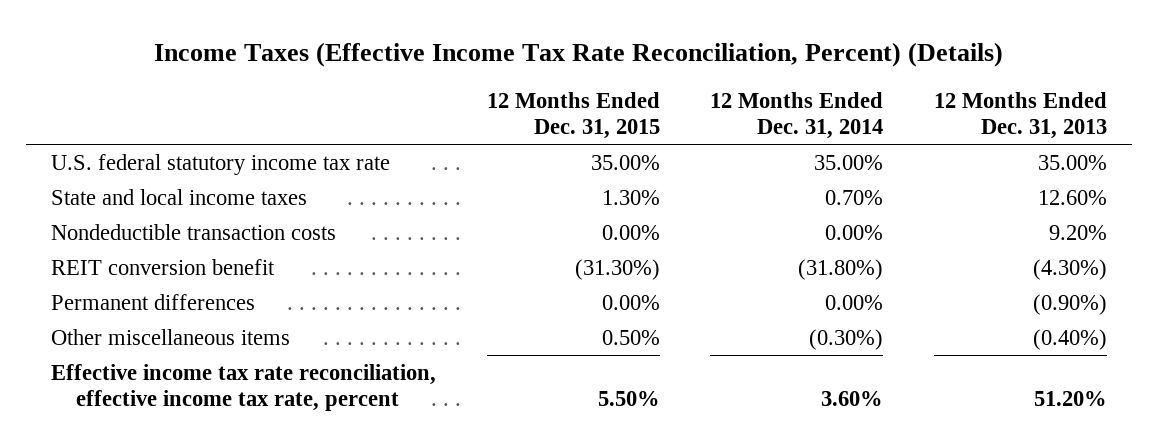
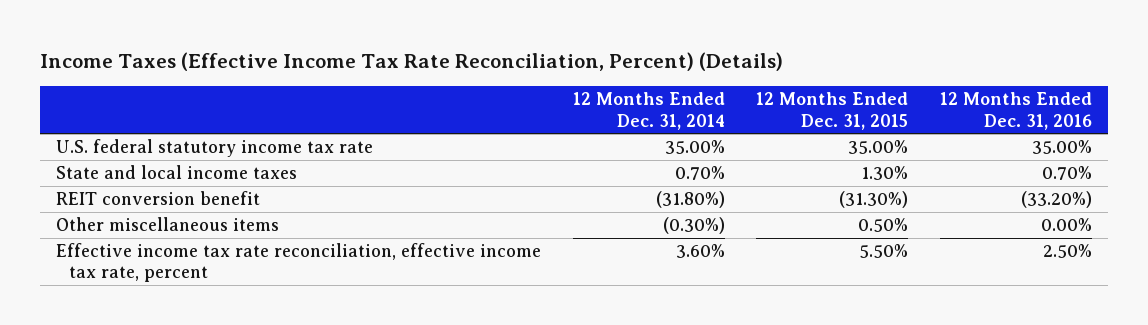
[933,92,1107,139] 12 Months Ended Dec. 31, 2013 -> none
none -> [939,92,1092,130] 12 Months Ended Dec. 31, 2016
[51,223,337,240] Nondeductible transaction costs -> none
[51,293,256,310] Permanent differences -> none

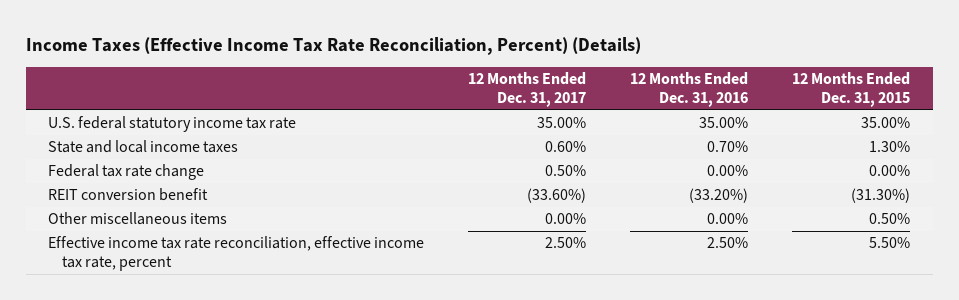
[572,92,725,130] 12 Months Ended Dec. 31, 2014 -> none
none -> [468,72,587,108] 12 Months Ended Dec. 31, 2017
none -> [48,164,205,181] Federal tax rate change

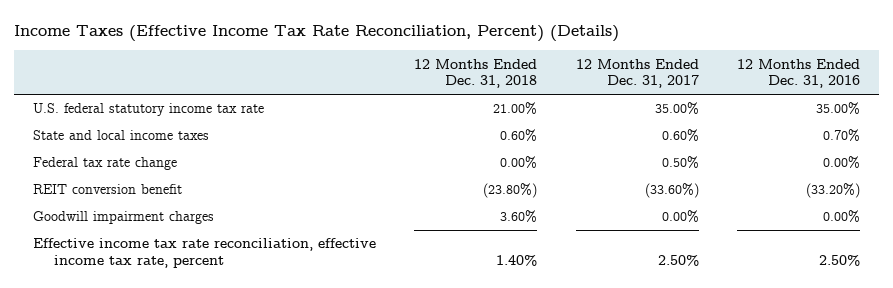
[792,72,911,108] 12 Months Ended Dec. 31, 2015 -> none
none -> [414,58,538,89] 12 Months Ended Dec. 31, 2018
[48,212,228,226] Other miscellaneous items -> none
none -> [33,211,215,225] Goodwill impairment charges

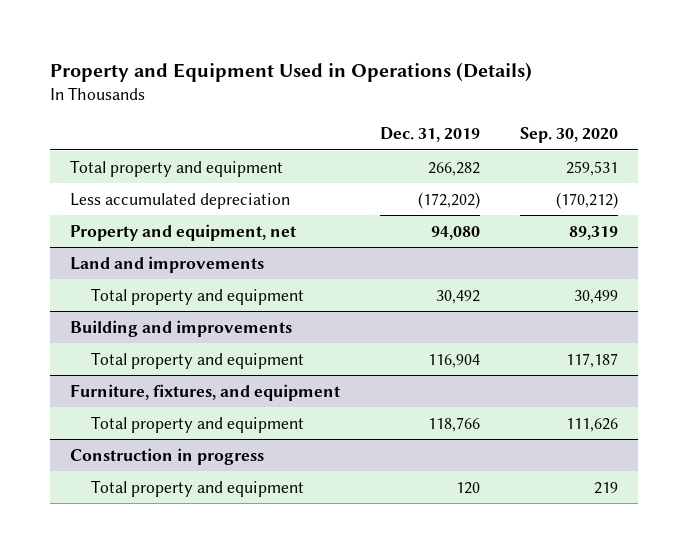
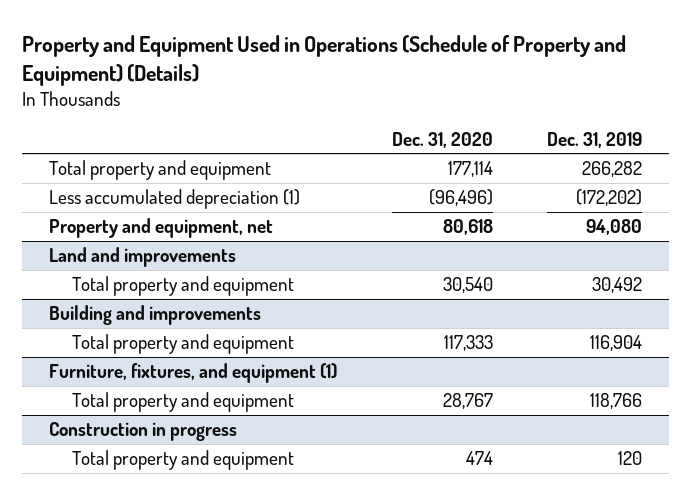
[49,61,532,82] Property and Equipment Used in Operations (Details) -> [22,34,627,86] Property and Equipment Used in Operations (Schedule of Property and Equipment) (Details)
[519,127,618,144] Sep. 30, 2020 -> none
none -> [391,132,493,149] Dec. 31, 2020
[69,192,290,209] Less accumulated depreciation -> [49,189,301,210] Less accumulated depreciation (1)
[69,383,340,401] Furniture, fixtures, and equipment -> [49,363,338,384] Furniture, fixtures, and equipment (1)

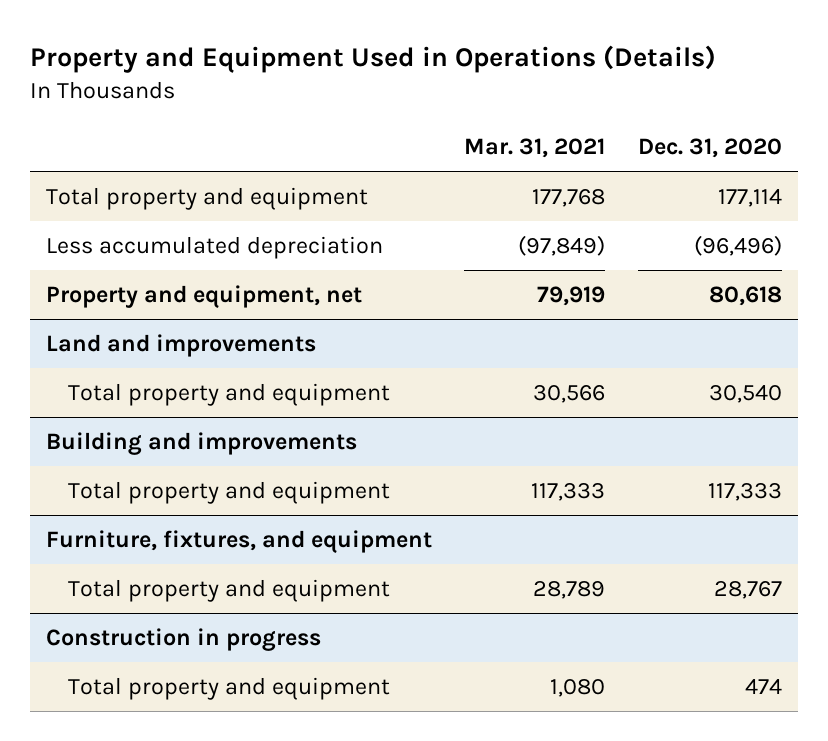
[22,34,627,86] Property and Equipment Used in Operations (Schedule of Property and Equipment) (Details) -> [29,45,716,74] Property and Equipment Used in Operations (Details)
[546,132,642,149] Dec. 31, 2019 -> none
none -> [464,138,606,159] Mar. 31, 2021
[49,189,301,210] Less accumulated depreciation (1) -> [45,236,383,260] Less accumulated depreciation
[49,363,338,384] Furniture, fixtures, and equipment (1) -> [45,530,432,554] Furniture, fixtures, and equipment

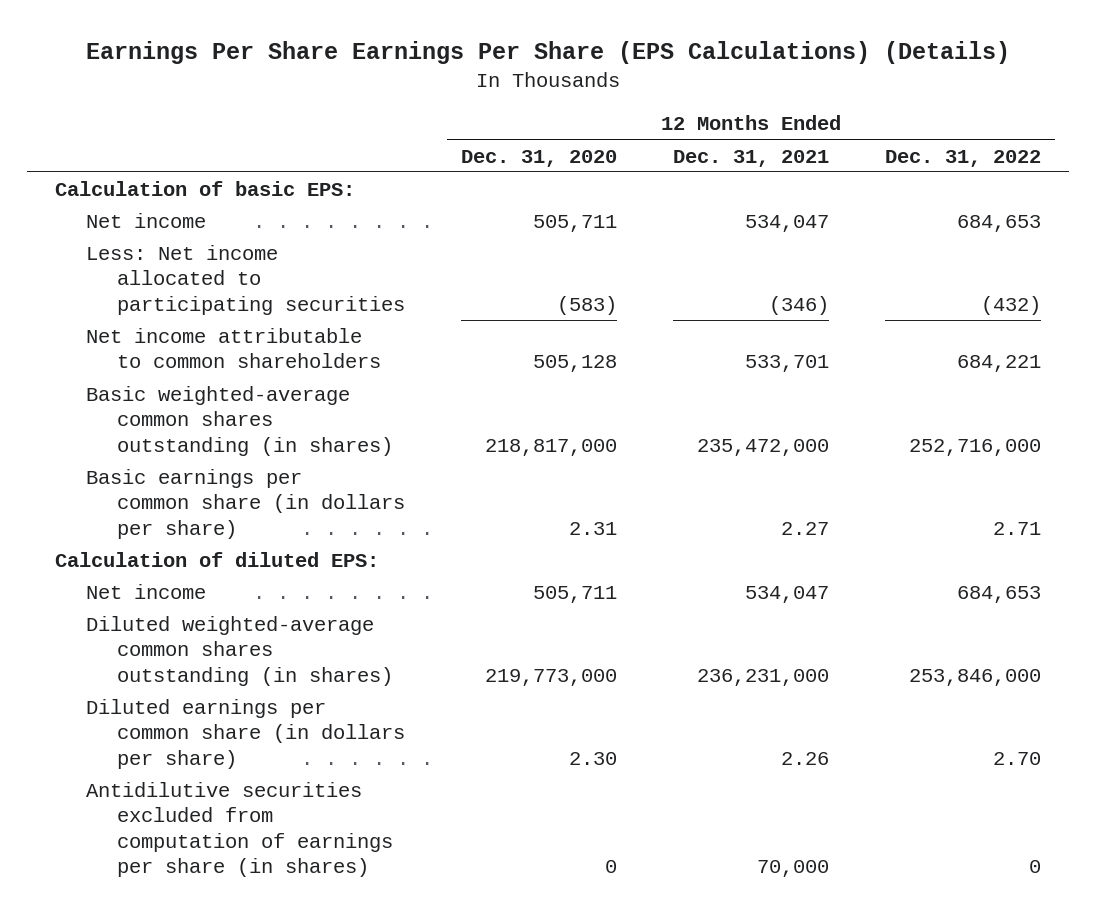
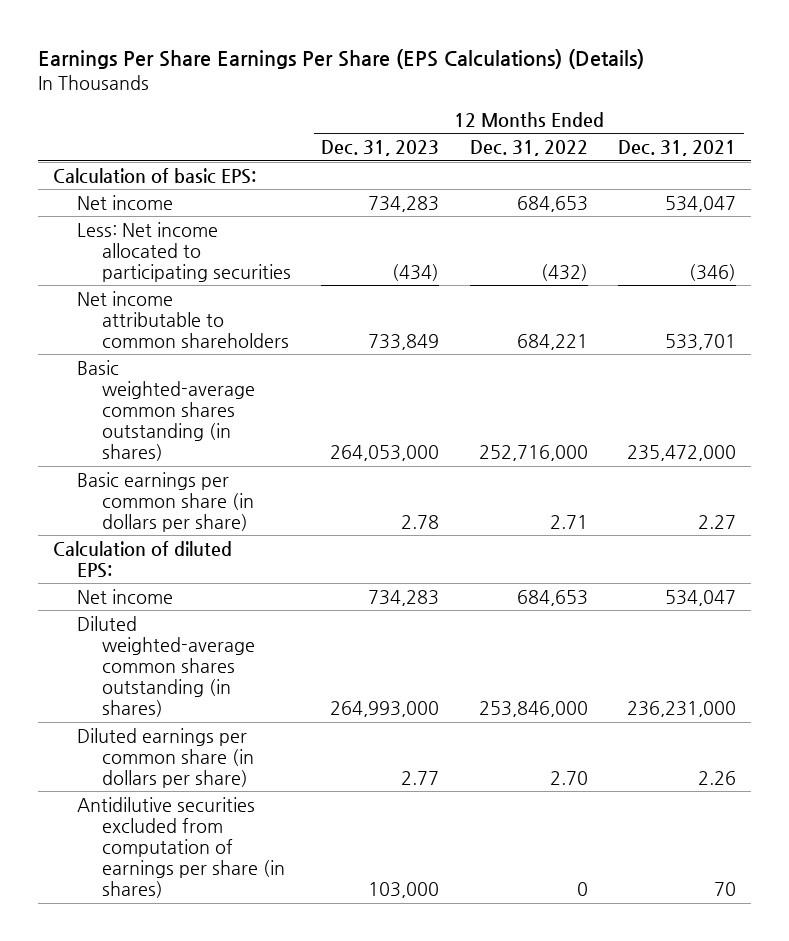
[460,149,617,167] Dec. 31, 2020 -> none
none -> [321,140,440,157] Dec. 31, 2023
[756,860,829,878] 70,000 -> [714,882,737,897] 70

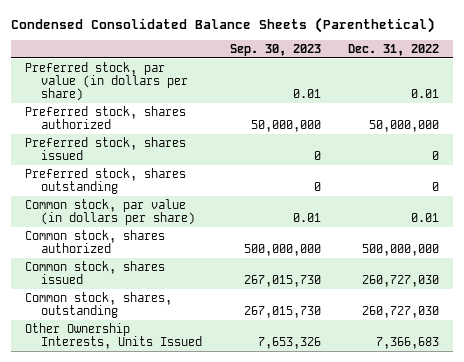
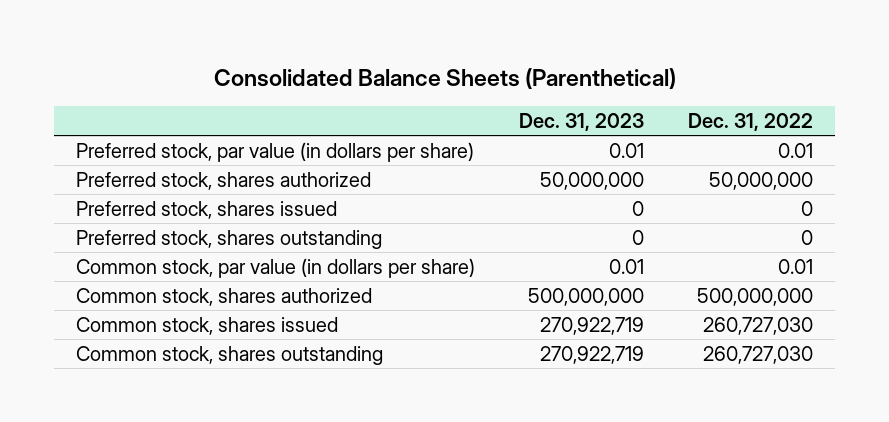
[10,16,435,33] Condensed Consolidated Balance Sheets (Parenthetical) -> [213,67,676,89] Consolidated Balance Sheets (Parenthetical)
[229,43,321,56] Sep. 30, 2023 -> none
none -> [519,112,645,131] Dec. 31, 2023
[24,322,203,349] Other Ownership Interests, Units Issued -> none
[24,291,172,318] Common stock, shares, outstanding -> [76,346,384,366] Common stock, shares outstanding

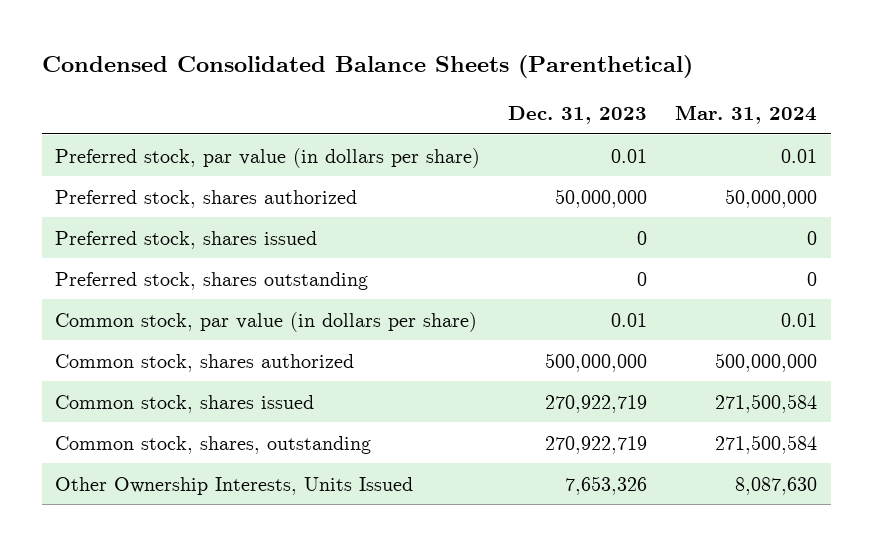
[213,67,676,89] Consolidated Balance Sheets (Parenthetical) -> [41,55,693,79] Condensed Consolidated Balance Sheets (Parenthetical)
[687,112,813,131] Dec. 31, 2022 -> none
none -> [674,104,817,124] Mar. 31, 2024
[76,346,384,366] Common stock, shares outstanding -> [55,435,372,454] Common stock, shares, outstanding
none -> [55,476,414,495] Other Ownership Interests, Units Issued

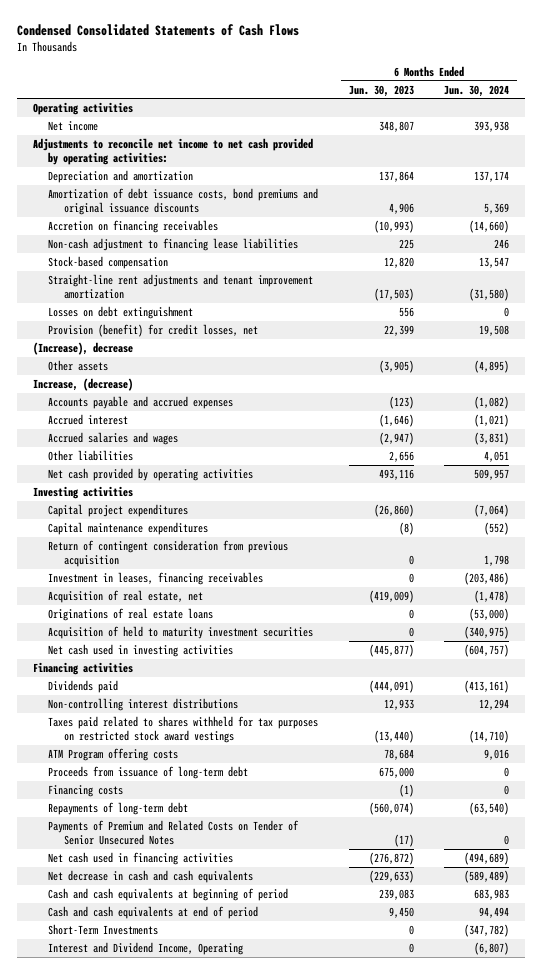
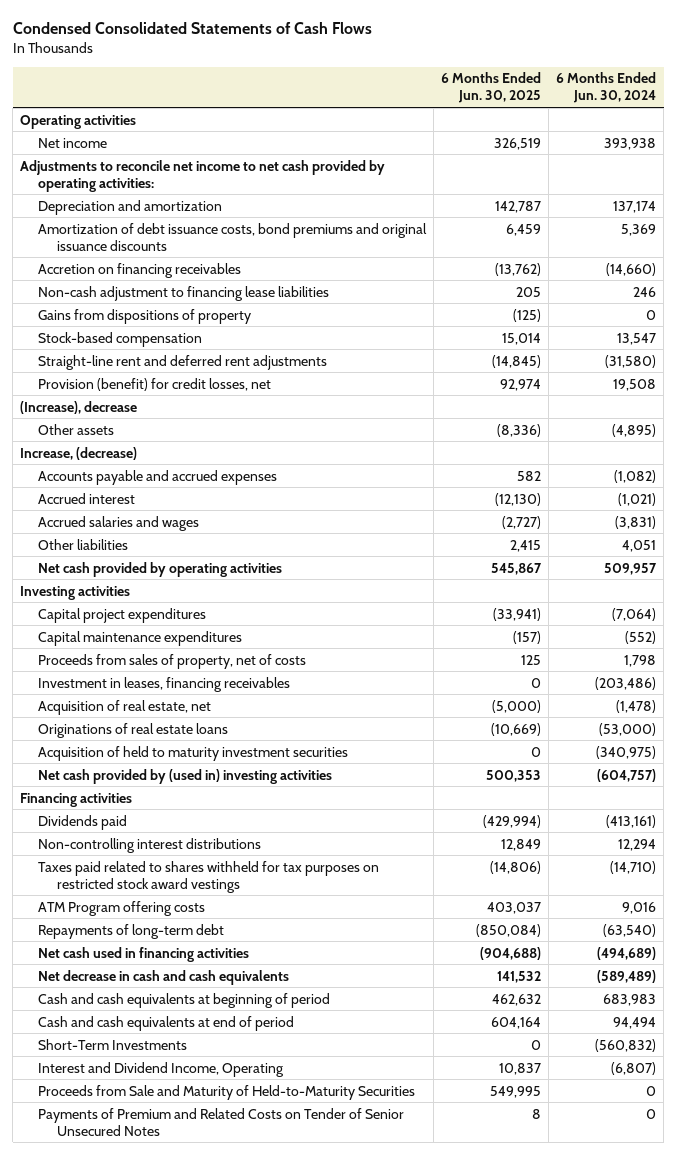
[348,84,414,97] Jun. 30, 2023 -> none
none -> [441,72,542,104] 6 Months Ended Jun. 30, 2025
none -> [38,308,252,324] Gains from dispositions of property
[48,305,194,319] Losses on debt extinguishment -> none
[48,273,314,299] Straight-line rent adjustments and tenant improvement amortization -> [38,354,328,370] Straight-line rent and deferred rent adjustments
[48,539,289,567] Return of contingent consideration from previous acquisition -> [38,653,307,669] Proceeds from sales of property, net of costs
[48,643,234,657] Net cash used in investing activities -> [38,768,333,784] Net cash provided by (used in) investing activities
[48,765,249,779] Proceeds from issuance of long-term debt -> none
[48,784,124,797] Financing costs -> none
[464,923,510,937] (347,782) -> [595,1038,657,1052] (560,832)
none -> [38,1084,416,1100] Proceeds from Sale and Maturity of Held-to-Maturity Securities
[48,819,300,845] Payments of Premium and Related Costs on Tender of Senior Unsecured Notes -> [38,1107,405,1136] Payments of Premium and Related Costs on Tender of Senior Unsecured Notes

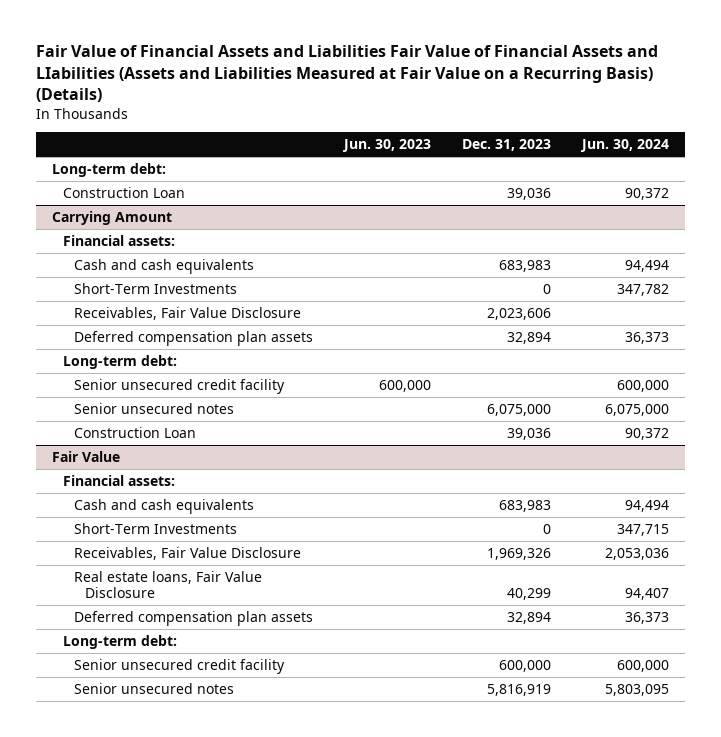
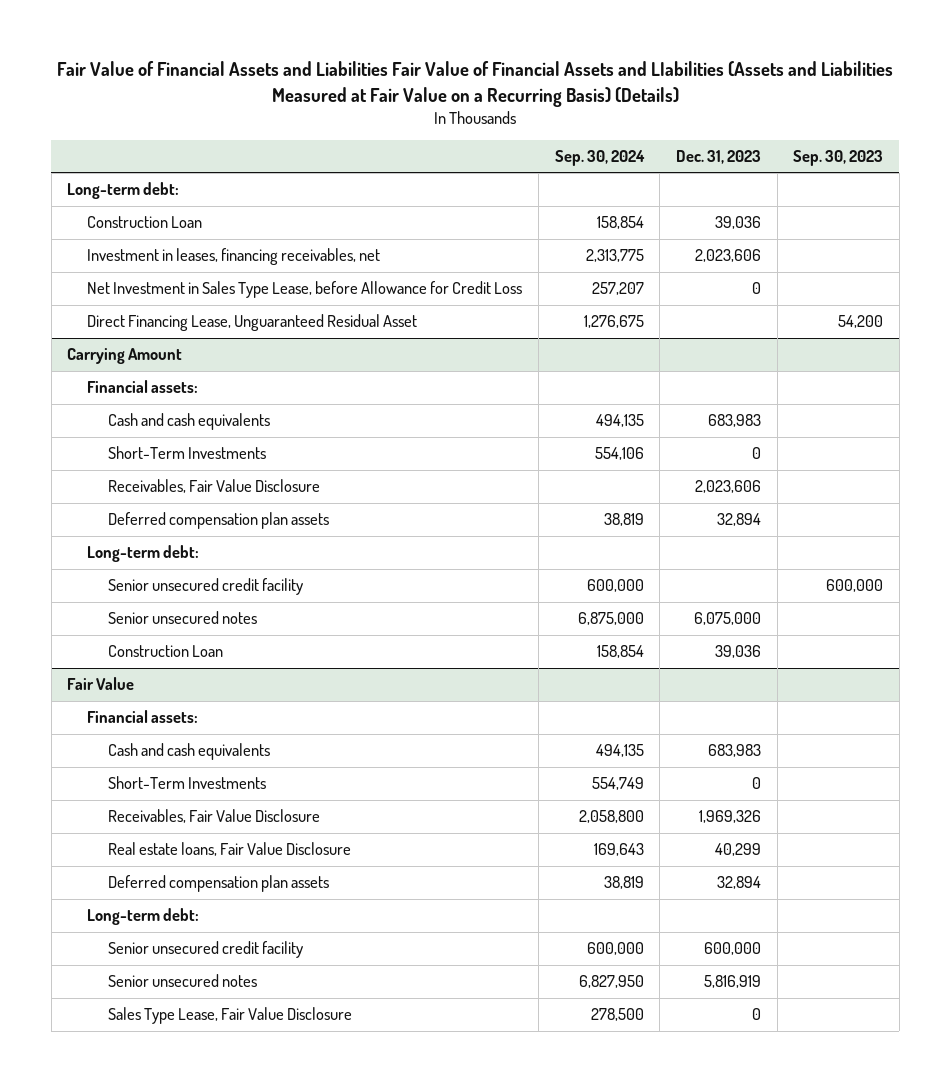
[341,139,431,153] Jun. 30, 2023 -> none
[580,139,670,153] Jun. 30, 2024 -> none
none -> [554,150,645,167] Sep. 30, 2024
none -> [793,150,884,167] Sep. 30, 2023
none -> [87,248,381,266] Investment in leases, financing receivables, net
none -> [87,281,523,299] Net Investment in Sales Type Lease, before Allowance for Credit Loss
none -> [87,314,418,332] Direct Financing Lease, Unguaranteed Residual Asset
none -> [107,1007,352,1025] Sales Type Lease, Fair Value Disclosure

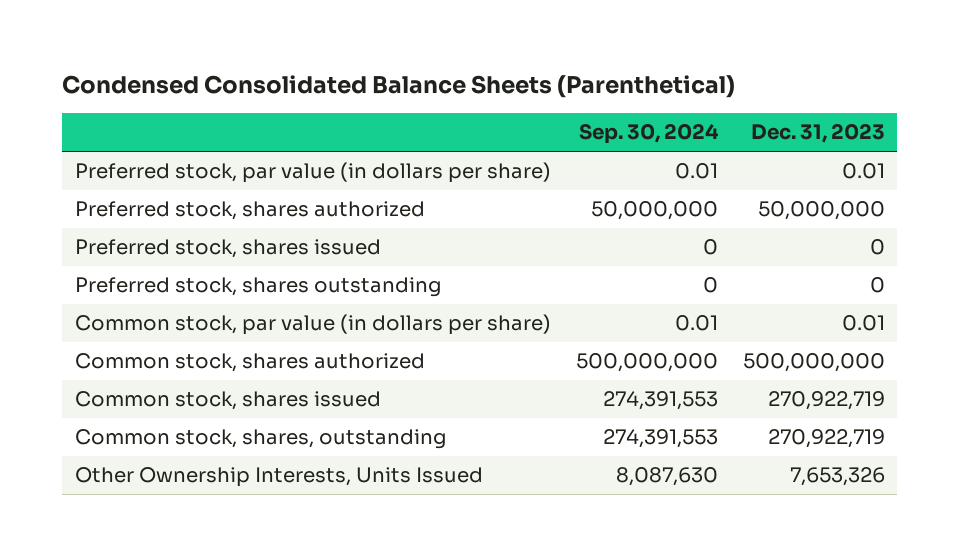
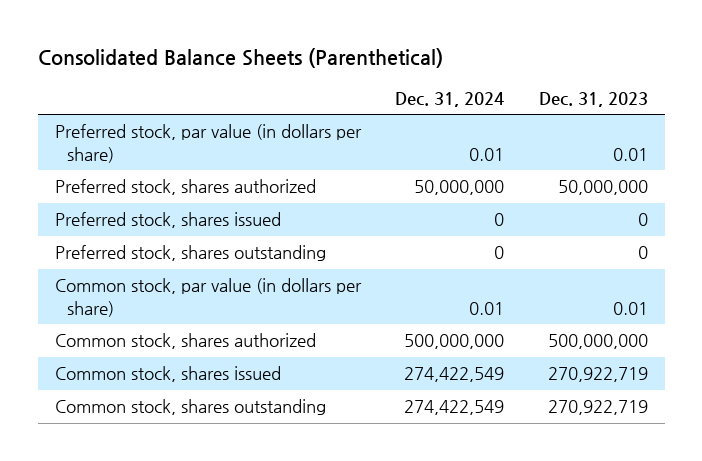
[62,75,736,99] Condensed Consolidated Balance Sheets (Parenthetical) -> [37,48,443,69] Consolidated Balance Sheets (Parenthetical)
[578,123,719,145] Sep. 30, 2024 -> none
none -> [395,91,505,107] Dec. 31, 2024
[74,467,483,488] Other Ownership Interests, Units Issued -> none
[74,429,447,450] Common stock, shares, outstanding -> [54,399,326,416] Common stock, shares outstanding

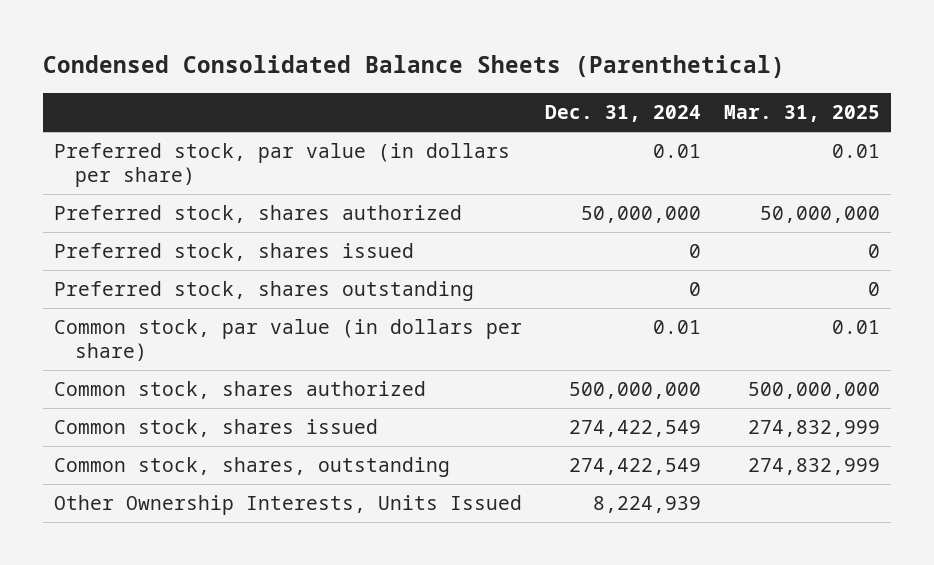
[37,48,443,69] Consolidated Balance Sheets (Parenthetical) -> [42,55,785,79] Condensed Consolidated Balance Sheets (Parenthetical)
[538,91,648,107] Dec. 31, 2023 -> none
none -> [723,105,880,123] Mar. 31, 2025
[54,399,326,416] Common stock, shares outstanding -> [54,457,451,478] Common stock, shares, outstanding
none -> [54,495,523,516] Other Ownership Interests, Units Issued

